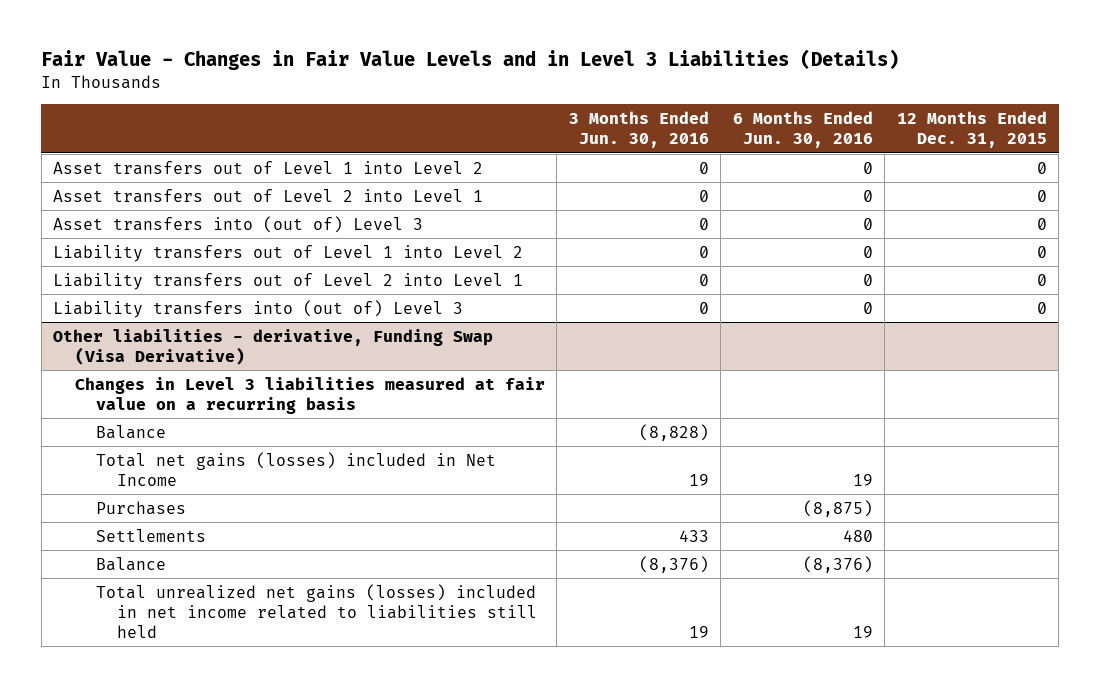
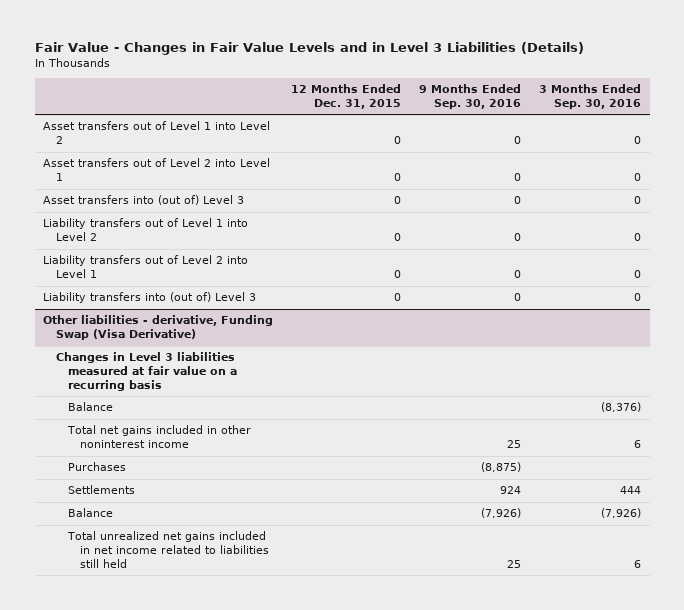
[568,111,709,149] 3 Months Ended Jun. 30, 2016 -> none
[732,111,873,149] 6 Months Ended Jun. 30, 2016 -> none
none -> [419,83,522,109] 9 Months Ended Sep. 30, 2016
none -> [538,83,641,109] 3 Months Ended Sep. 30, 2016
[95,451,496,486] Total net gains (losses) included in Net Income -> [66,425,251,449] Total net gains included in other noninterest income
[95,583,538,639] Total unrealized net gains (losses) included in net income related to liabilities still held -> [66,531,270,569] Total unrealized net gains included in net income related to liabilities still held

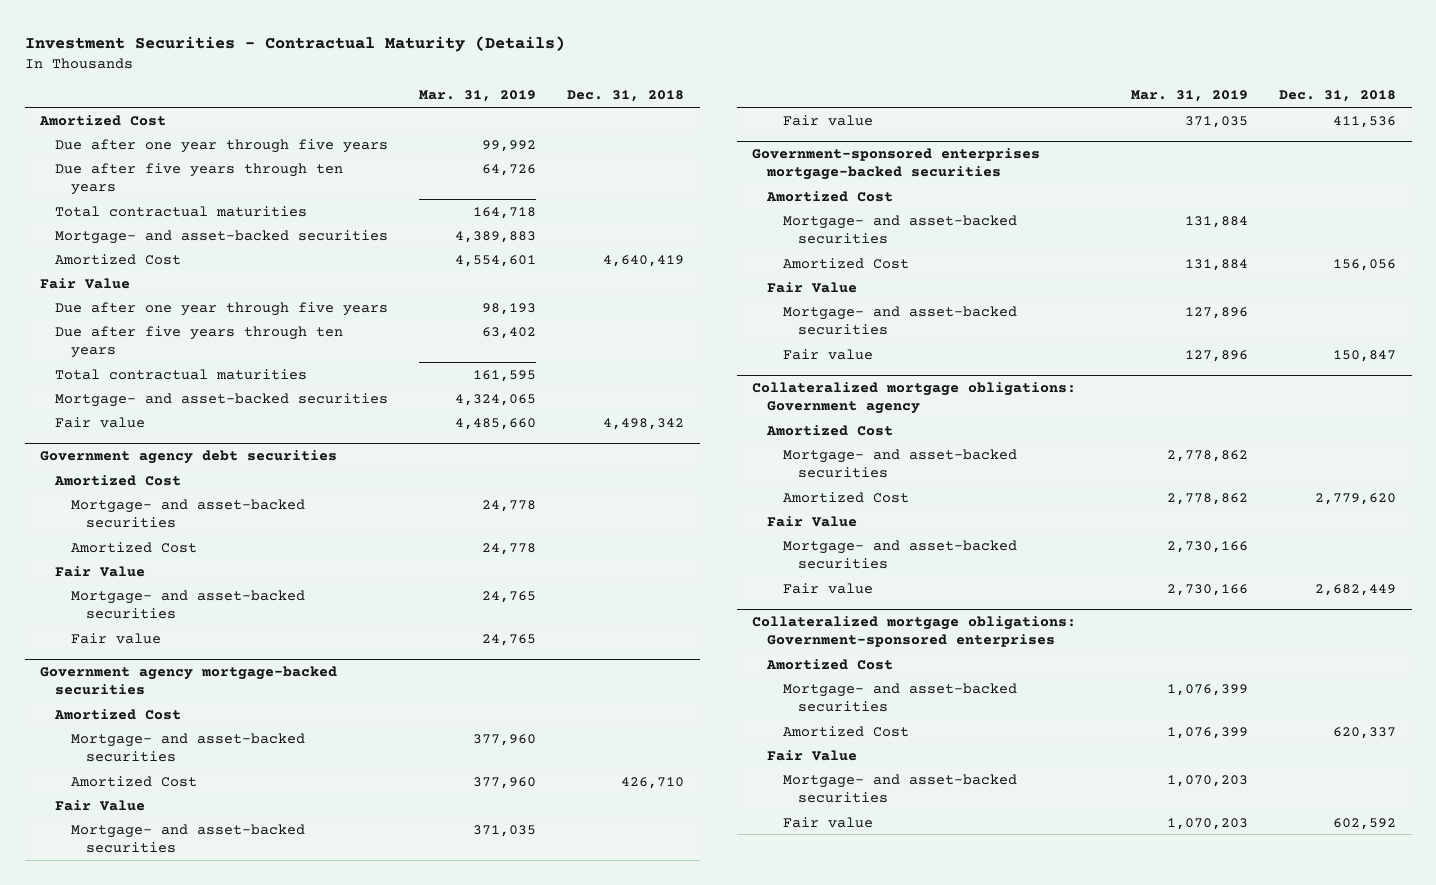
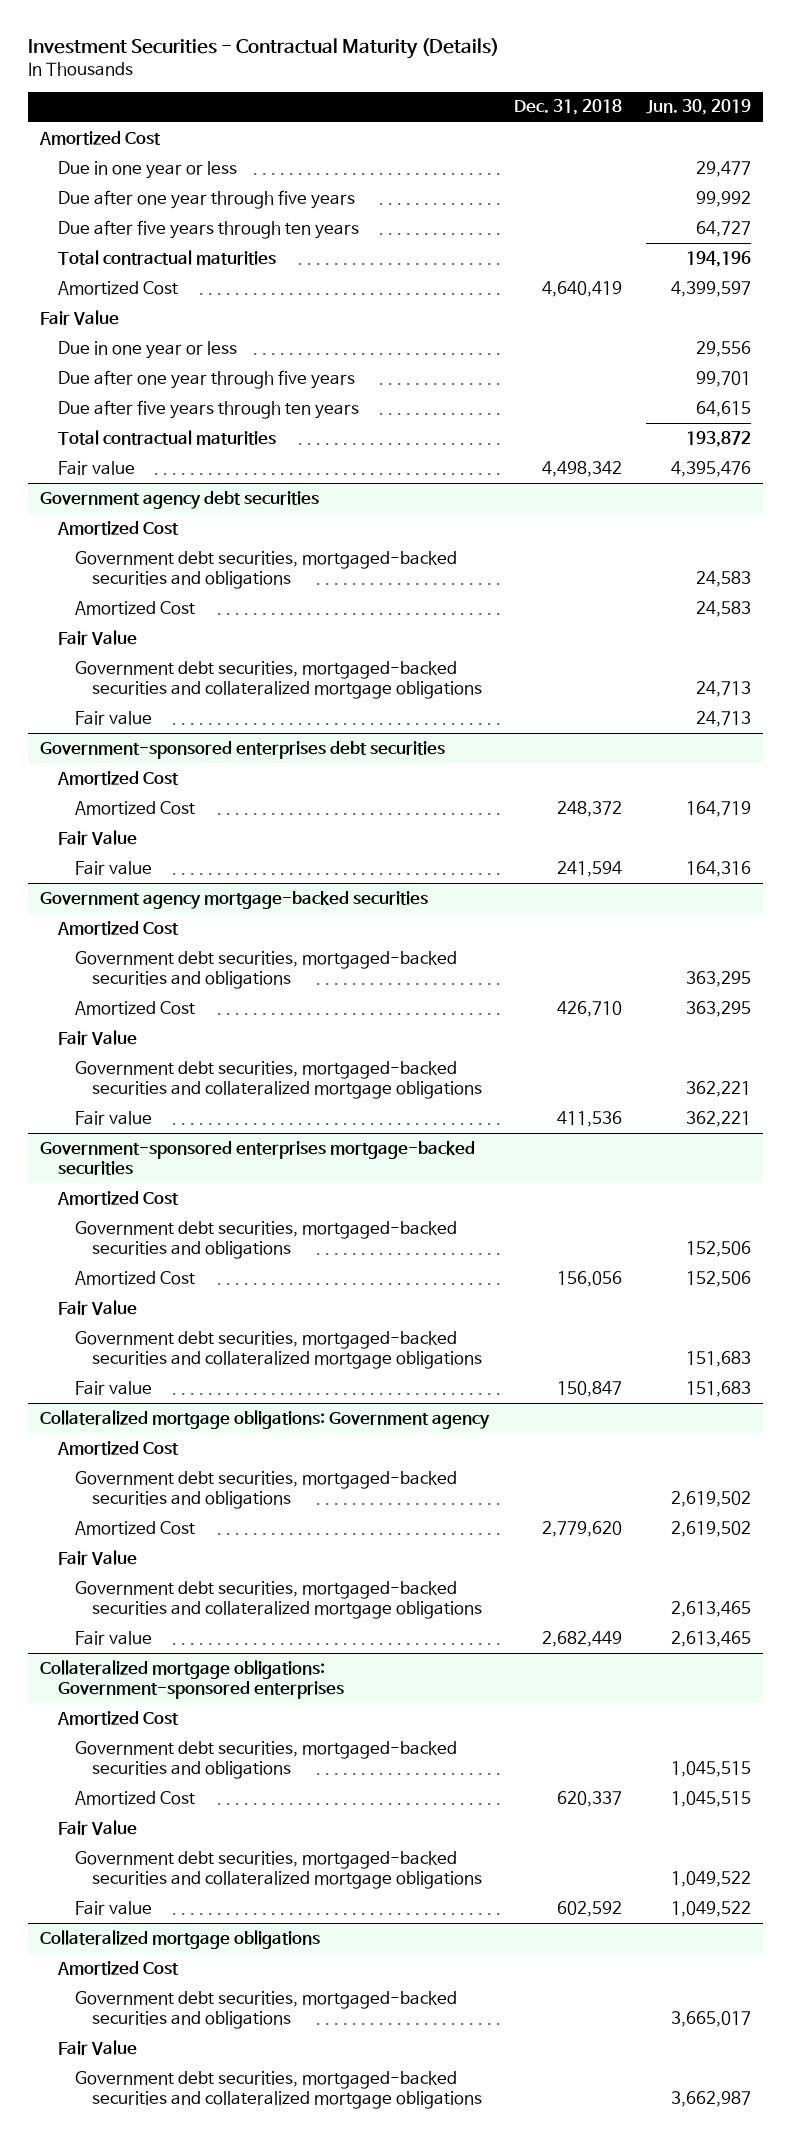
[419,90,537,103] Mar. 31, 2019 -> none
none -> [645,99,751,116] Jun. 30, 2019
none -> [57,160,237,179] Due in one year or less
[55,229,389,244] Mortgage- and asset-backed securities -> none
none -> [57,340,237,359] Due in one year or less
[55,392,389,407] Mortgage- and asset-backed securities -> none
[70,498,305,528] Mortgage- and asset-backed securities -> [75,550,458,589] Government debt securities, mortgaged-backed securities and obligations
[70,589,305,619] Mortgage- and asset-backed securities -> [75,660,483,699] Government debt securities, mortgaged-backed securities and collateralized mortgage obligations
none -> [40,740,446,759] Government-sponsored enterprises debt securities
none -> [56,770,179,785] Amortized Cost
none -> [75,800,196,815] Amortized Cost
none -> [57,829,137,845] Fair Value
none -> [75,860,153,875] Fair value
[70,732,305,762] Mortgage- and asset-backed securities -> [75,950,458,989] Government debt securities, mortgaged-backed securities and obligations
[70,823,305,853] Mortgage- and asset-backed securities -> [75,1060,483,1099] Government debt securities, mortgaged-backed securities and collateralized mortgage obligations
[782,214,1017,244] Mortgage- and asset-backed securities -> [75,1220,458,1259] Government debt securities, mortgaged-backed securities and obligations
[782,305,1017,335] Mortgage- and asset-backed securities -> [75,1330,483,1369] Government debt securities, mortgaged-backed securities and collateralized mortgage obligations
[782,448,1017,478] Mortgage- and asset-backed securities -> [75,1470,458,1509] Government debt securities, mortgaged-backed securities and obligations
[782,539,1017,569] Mortgage- and asset-backed securities -> [75,1580,483,1619] Government debt securities, mortgaged-backed securities and collateralized mortgage obligations
[782,682,1017,712] Mortgage- and asset-backed securities -> [75,1740,458,1779] Government debt securities, mortgaged-backed securities and obligations
[782,773,1017,803] Mortgage- and asset-backed securities -> [75,1850,483,1889] Government debt securities, mortgaged-backed securities and collateralized mortgage obligations
none -> [40,1929,321,1949] Collateralized mortgage obligations
none -> [56,1960,179,1975] Amortized Cost
none -> [75,1990,458,2029] Government debt securities, mortgaged-backed securities and obligations
none -> [57,2039,137,2055] Fair Value
none -> [75,2070,483,2109] Government debt securities, mortgaged-backed securities and collateralized mortgage obligations

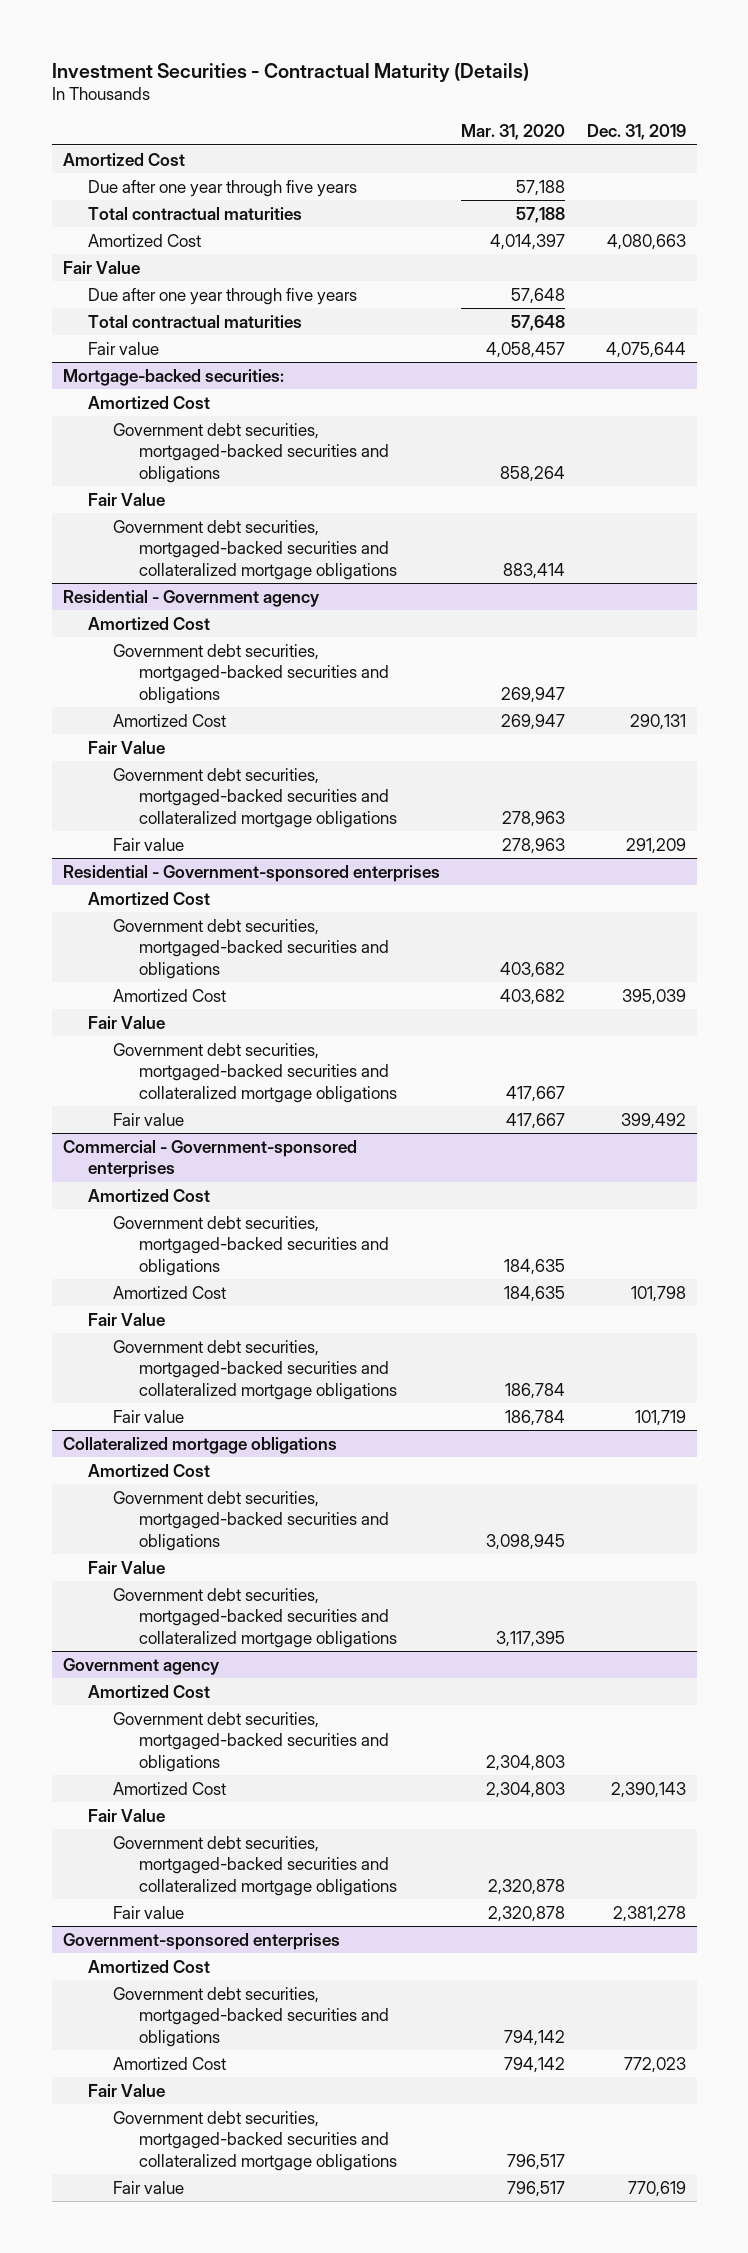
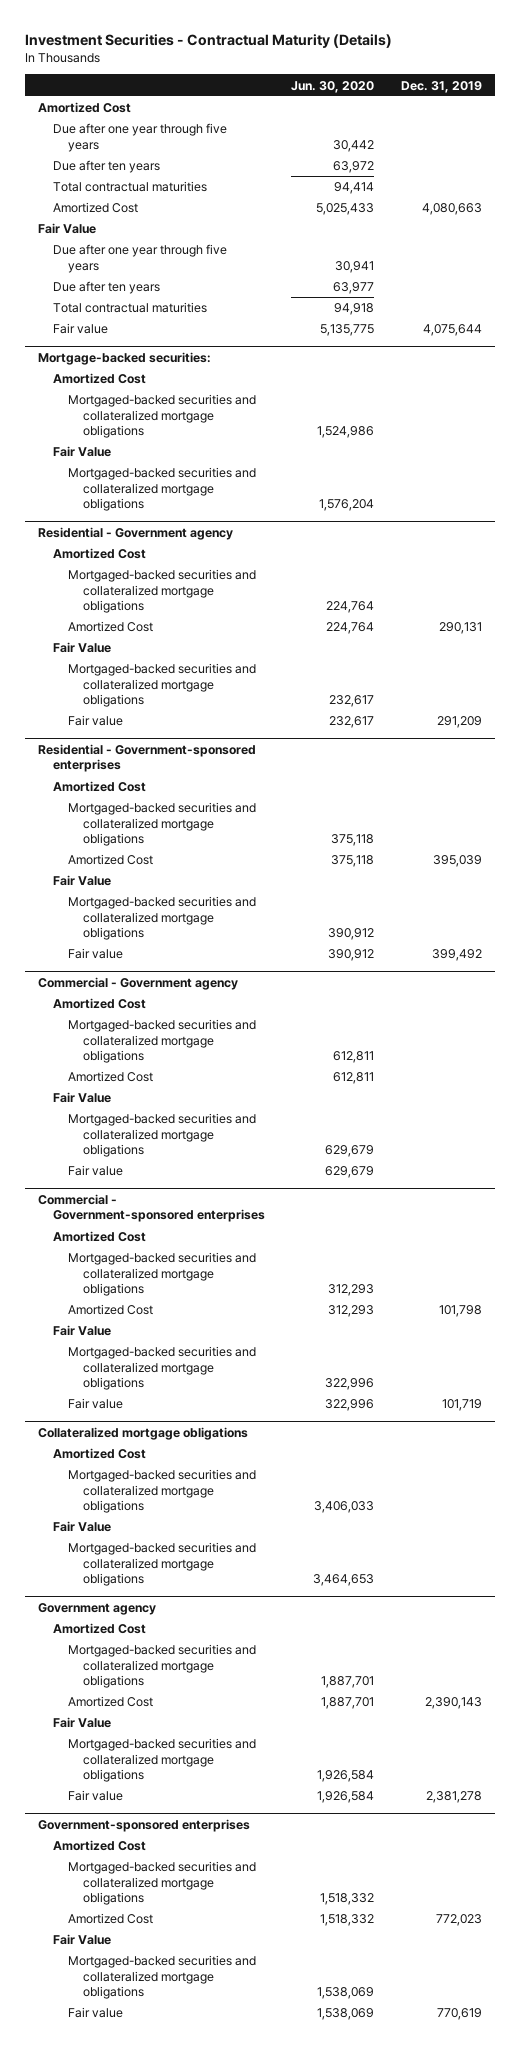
[461,124,566,141] Mar. 31, 2020 -> none
none -> [291,80,375,93] Jun. 30, 2020
none -> [53,160,161,174] Due after ten years
none -> [53,281,161,295] Due after ten years
[113,422,389,483] Government debt securities, mortgaged-backed securities and obligations -> [68,394,257,438] Mortgaged-backed securities and collateralized mortgage obligations
[113,519,397,580] Government debt securities, mortgaged-backed securities and collateralized mortgage obligations -> [68,467,257,511] Mortgaged-backed securities and collateralized mortgage obligations
[113,643,389,704] Government debt securities, mortgaged-backed securities and obligations -> [68,569,257,613] Mortgaged-backed securities and collateralized mortgage obligations
[113,767,397,828] Government debt securities, mortgaged-backed securities and collateralized mortgage obligations -> [68,663,257,707] Mortgaged-backed securities and collateralized mortgage obligations
[113,918,389,979] Government debt securities, mortgaged-backed securities and obligations -> [68,802,257,846] Mortgaged-backed securities and collateralized mortgage obligations
[113,1042,397,1103] Government debt securities, mortgaged-backed securities and collateralized mortgage obligations -> [68,896,257,940] Mortgaged-backed securities and collateralized mortgage obligations
none -> [38,976,239,990] Commercial - Government agency
none -> [53,998,147,1010] Amortized Cost
none -> [68,1019,257,1063] Mortgaged-backed securities and collateralized mortgage obligations
none -> [68,1071,154,1083] Amortized Cost
none -> [53,1092,112,1104] Fair Value
none -> [68,1113,257,1157] Mortgaged-backed securities and collateralized mortgage obligations
none -> [68,1165,124,1177] Fair value
[113,1215,389,1276] Government debt securities, mortgaged-backed securities and obligations -> [68,1252,257,1296] Mortgaged-backed securities and collateralized mortgage obligations
[113,1339,397,1400] Government debt securities, mortgaged-backed securities and collateralized mortgage obligations -> [68,1346,257,1390] Mortgaged-backed securities and collateralized mortgage obligations
[113,1490,389,1551] Government debt securities, mortgaged-backed securities and obligations -> [68,1469,257,1513] Mortgaged-backed securities and collateralized mortgage obligations
[113,1587,397,1648] Government debt securities, mortgaged-backed securities and collateralized mortgage obligations -> [68,1542,257,1586] Mortgaged-backed securities and collateralized mortgage obligations
[113,1711,389,1772] Government debt securities, mortgaged-backed securities and obligations -> [68,1644,257,1688] Mortgaged-backed securities and collateralized mortgage obligations
[113,1835,397,1896] Government debt securities, mortgaged-backed securities and collateralized mortgage obligations -> [68,1738,257,1782] Mortgaged-backed securities and collateralized mortgage obligations
[113,1986,389,2047] Government debt securities, mortgaged-backed securities and obligations -> [68,1861,257,1905] Mortgaged-backed securities and collateralized mortgage obligations
[113,2110,397,2171] Government debt securities, mortgaged-backed securities and collateralized mortgage obligations -> [68,1955,257,1999] Mortgaged-backed securities and collateralized mortgage obligations

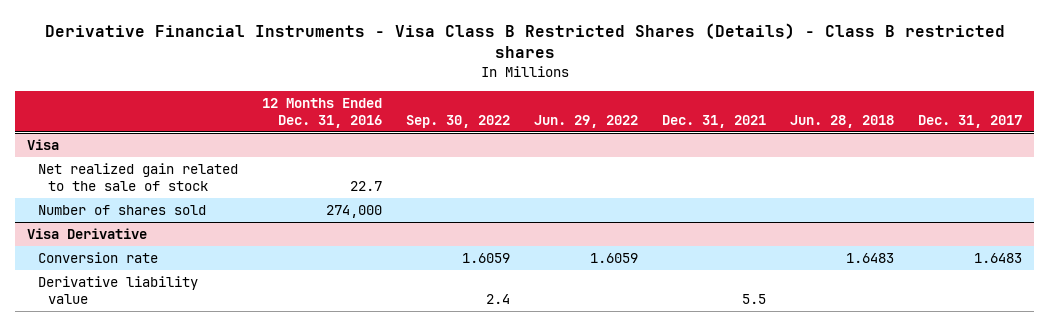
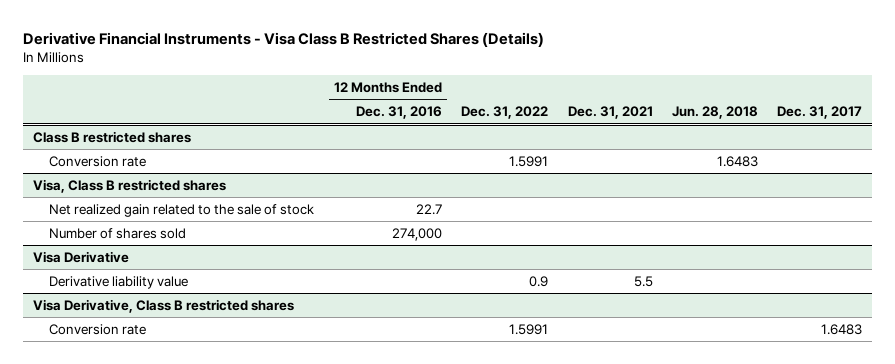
[44,22,1005,59] Derivative Financial Instruments - Visa Class B Restricted Shares (Details) - Class B restricted shares -> [23,31,545,47] Derivative Financial Instruments - Visa Class B Restricted Shares (Details)
[405,114,510,128] Sep. 30, 2022 -> none
[533,114,638,128] Jun. 29, 2022 -> none
none -> [461,106,549,120] Dec. 31, 2022
none -> [32,130,191,143] Class B restricted shares
none -> [49,155,147,167] Conversion rate
[27,138,60,150] Visa -> [32,178,226,193] Visa, Class B restricted shares
[37,251,158,263] Conversion rate -> none
none -> [32,298,294,313] Visa Derivative, Class B restricted shares
none -> [49,323,147,335] Conversion rate

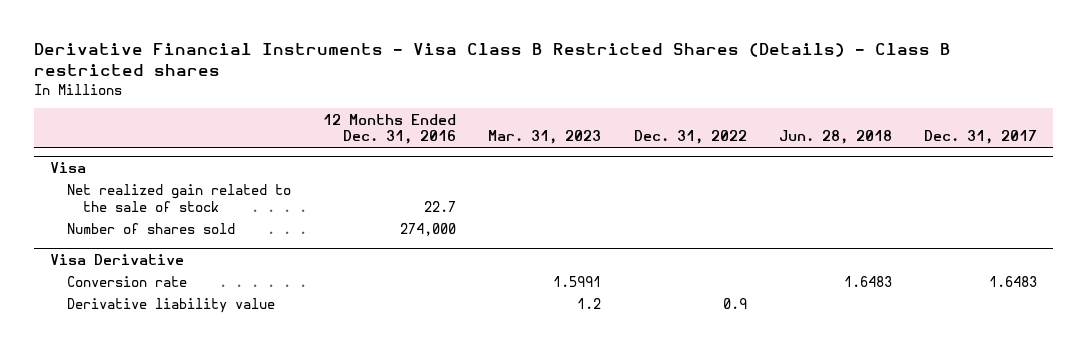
[23,31,545,47] Derivative Financial Instruments - Visa Class B Restricted Shares (Details) -> [33,43,951,77] Derivative Financial Instruments - Visa Class B Restricted Shares (Details) - Class B restricted shares
[567,106,653,120] Dec. 31, 2021 -> none
none -> [488,130,602,145] Mar. 31, 2023
[32,130,191,143] Class B restricted shares -> none
[49,155,147,167] Conversion rate -> none
[32,178,226,193] Visa, Class B restricted shares -> [49,161,86,173] Visa
none -> [66,276,187,288] Conversion rate
[32,298,294,313] Visa Derivative, Class B restricted shares -> none
[49,323,147,335] Conversion rate -> none

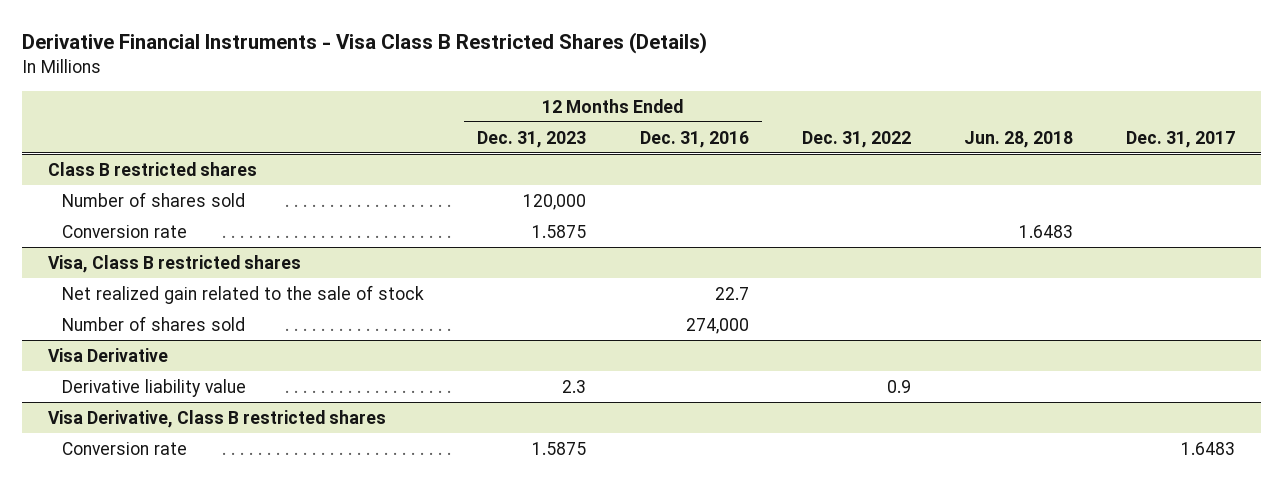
[33,43,951,77] Derivative Financial Instruments - Visa Class B Restricted Shares (Details) - Class B restricted shares -> [21,32,707,55] Derivative Financial Instruments - Visa Class B Restricted Shares (Details)
[488,130,602,145] Mar. 31, 2023 -> none
none -> [477,130,587,148] Dec. 31, 2023
none -> [48,161,258,176] Class B restricted shares
none -> [62,191,246,207] Number of shares sold
none -> [62,224,188,238] Conversion rate
[49,161,86,173] Visa -> [48,254,302,273] Visa, Class B restricted shares
[66,276,187,288] Conversion rate -> none
none -> [48,409,387,428] Visa Derivative, Class B restricted shares
none -> [62,441,188,455] Conversion rate

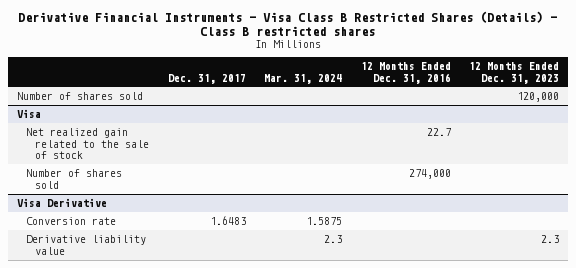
[21,32,707,55] Derivative Financial Instruments - Visa Class B Restricted Shares (Details) -> [18,10,558,36] Derivative Financial Instruments - Visa Class B Restricted Shares (Details) - Class B restricted shares
[801,130,911,148] Dec. 31, 2022 -> none
[963,130,1073,148] Jun. 28, 2018 -> none
none -> [264,73,343,84] Mar. 31, 2024
[48,161,258,176] Class B restricted shares -> none
[62,224,188,238] Conversion rate -> none
[48,254,302,273] Visa, Class B restricted shares -> [17,109,42,119] Visa
none -> [26,217,117,226] Conversion rate
[48,409,387,428] Visa Derivative, Class B restricted shares -> none
[62,441,188,455] Conversion rate -> none

